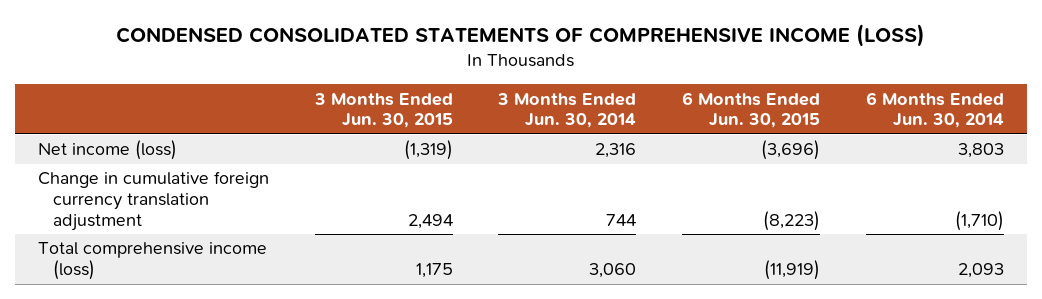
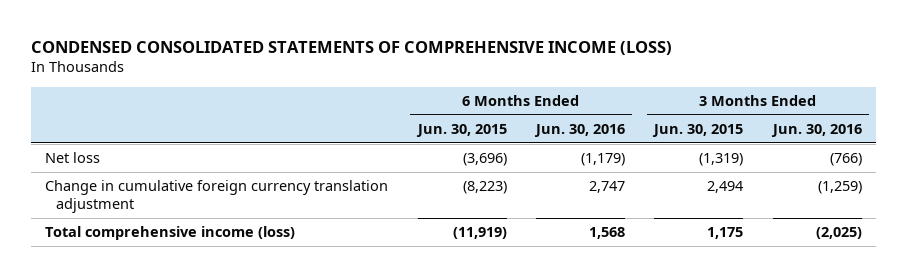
[497,92,637,129] 3 Months Ended Jun. 30, 2014 -> none
[866,91,1005,129] 6 Months Ended Jun. 30, 2014 -> none
none -> [533,124,625,138] Jun. 30, 2016
none -> [770,124,862,138] Jun. 30, 2016
[37,140,177,161] Net income (loss) -> [45,152,101,164] Net loss

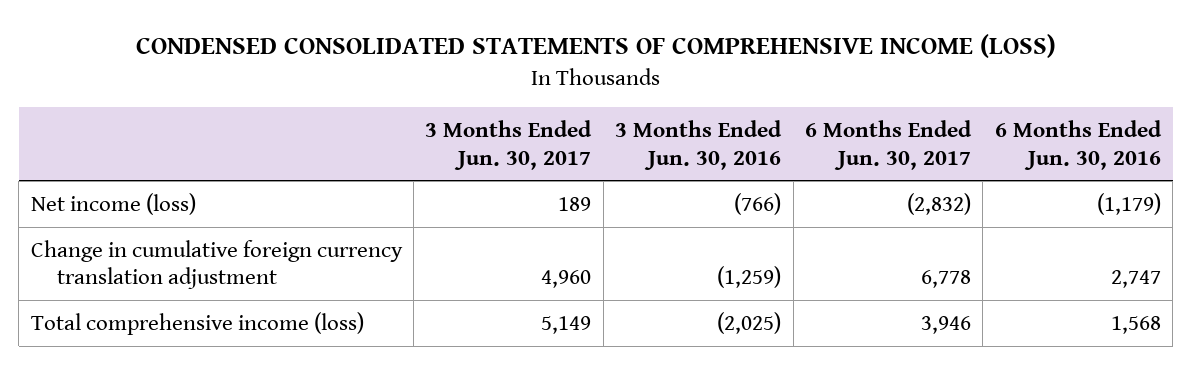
[415,124,507,138] Jun. 30, 2015 -> none
[652,124,744,138] Jun. 30, 2015 -> none
none -> [425,120,593,170] 3 Months Ended Jun. 30, 2017
none -> [805,120,973,170] 6 Months Ended Jun. 30, 2017
[45,152,101,164] Net loss -> [30,192,196,215] Net income (loss)

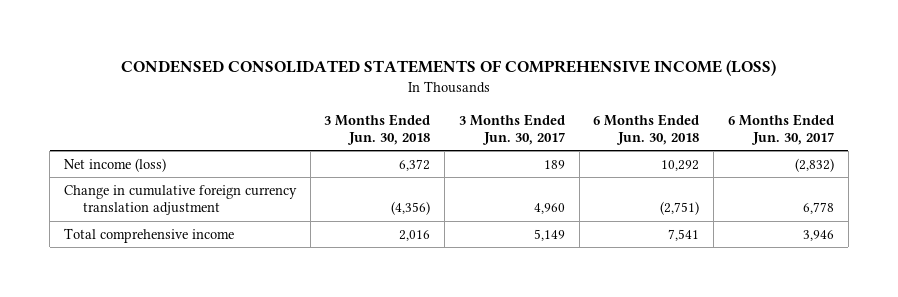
[615,120,783,170] 3 Months Ended Jun. 30, 2016 -> none
[994,120,1162,170] 6 Months Ended Jun. 30, 2016 -> none
none -> [324,113,431,145] 3 Months Ended Jun. 30, 2018
none -> [593,113,700,145] 6 Months Ended Jun. 30, 2018
[30,311,364,335] Total comprehensive income (loss) -> [63,227,234,243] Total comprehensive income

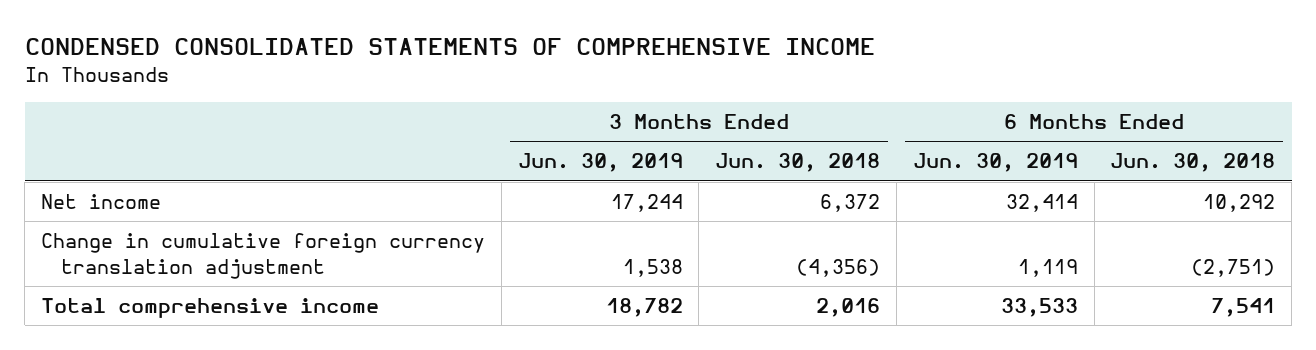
[120,60,776,77] CONDENSED CONSOLIDATED STATEMENTS OF COMPREHENSIVE INCOME (LOSS) -> [24,38,875,56] CONDENSED CONSOLIDATED STATEMENTS OF COMPREHENSIVE INCOME
[458,113,565,145] 3 Months Ended Jun. 30, 2017 -> none
[727,113,834,145] 6 Months Ended Jun. 30, 2017 -> none
none -> [517,153,683,173] Jun. 30, 2019
none -> [912,153,1078,173] Jun. 30, 2019
[63,157,166,172] Net income (loss) -> [41,194,162,210] Net income

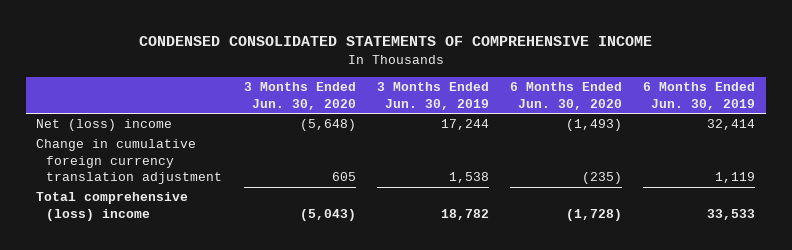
[715,153,881,173] Jun. 30, 2018 -> none
[1110,153,1276,173] Jun. 30, 2018 -> none
none -> [243,82,356,110] 3 Months Ended Jun. 30, 2020
none -> [510,82,623,110] 6 Months Ended Jun. 30, 2020
[41,194,162,210] Net income -> [36,119,173,132] Net (loss) income
[41,298,380,319] Total comprehensive income -> [36,192,189,221] Total comprehensive (loss) income

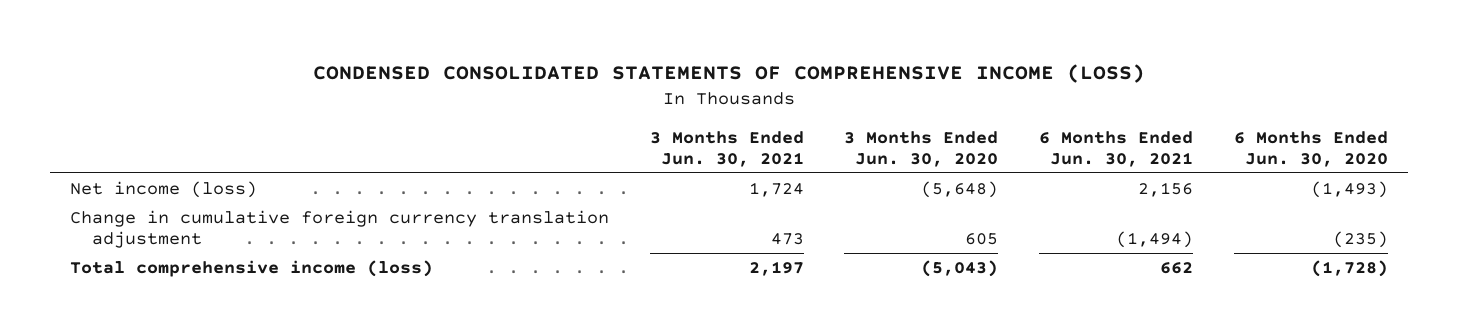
[138,35,652,46] CONDENSED CONSOLIDATED STATEMENTS OF COMPREHENSIVE INCOME -> [312,63,1145,83] CONDENSED CONSOLIDATED STATEMENTS OF COMPREHENSIVE INCOME (LOSS)
[376,82,489,110] 3 Months Ended Jun. 30, 2019 -> none
[643,82,756,110] 6 Months Ended Jun. 30, 2019 -> none
none -> [649,130,804,167] 3 Months Ended Jun. 30, 2021
none -> [1039,130,1194,167] 6 Months Ended Jun. 30, 2021
[36,119,173,132] Net (loss) income -> [70,180,258,198] Net income (loss)
[36,192,189,221] Total comprehensive (loss) income -> [70,259,434,277] Total comprehensive income (loss)

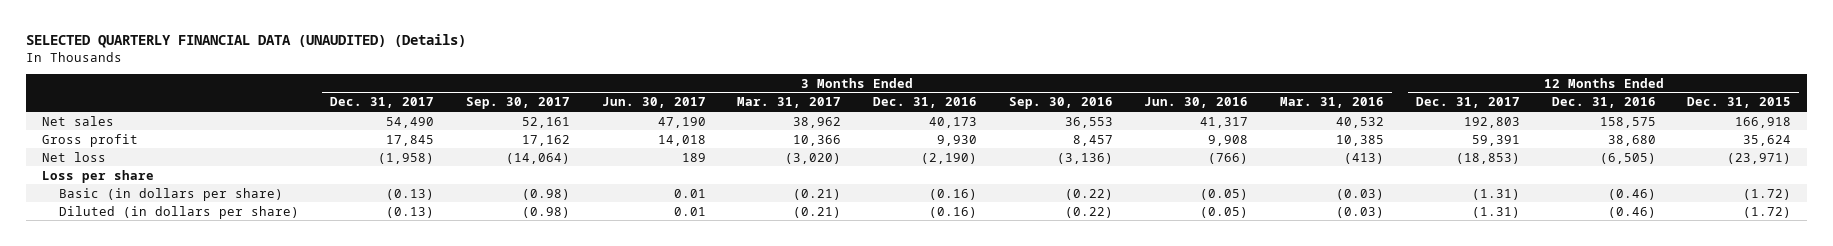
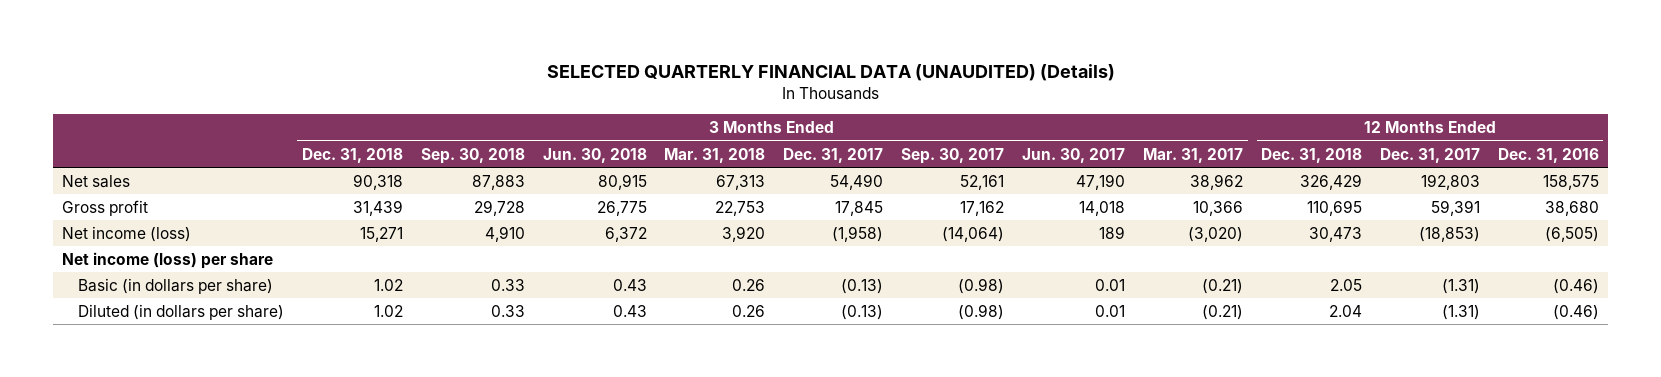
[873,97,978,109] Dec. 31, 2016 -> none
[1008,97,1113,110] Sep. 30, 2016 -> none
[1144,97,1249,109] Jun. 30, 2016 -> none
[1280,97,1385,109] Mar. 31, 2016 -> none
[1687,97,1792,109] Dec. 31, 2015 -> none
none -> [301,147,403,163] Dec. 31, 2018
none -> [420,147,525,164] Sep. 30, 2018
none -> [542,147,647,163] Jun. 30, 2018
none -> [664,147,766,163] Mar. 31, 2018
none -> [1261,147,1363,163] Dec. 31, 2018
[42,151,107,162] Net loss -> [62,225,192,242] Net income (loss)
[42,169,155,183] Loss per share -> [62,251,274,269] Net income (loss) per share

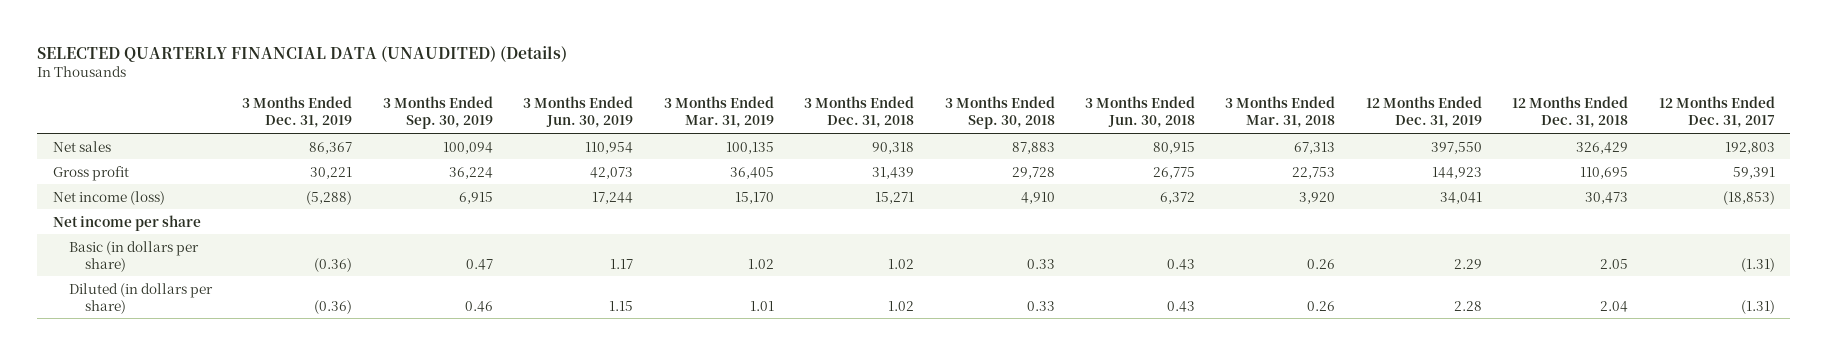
[783,147,884,163] Dec. 31, 2017 -> none
[901,147,1005,164] Sep. 30, 2017 -> none
[1022,147,1126,163] Jun. 30, 2017 -> none
[1143,147,1244,163] Mar. 31, 2017 -> none
[1497,147,1599,163] Dec. 31, 2016 -> none
none -> [242,96,353,129] 3 Months Ended Dec. 31, 2019
none -> [382,96,493,130] 3 Months Ended Sep. 30, 2019
none -> [523,96,634,129] 3 Months Ended Jun. 30, 2019
none -> [663,96,774,129] 3 Months Ended Mar. 31, 2019
none -> [1365,96,1482,129] 12 Months Ended Dec. 31, 2019
[62,251,274,269] Net income (loss) per share -> [52,214,201,231] Net income per share

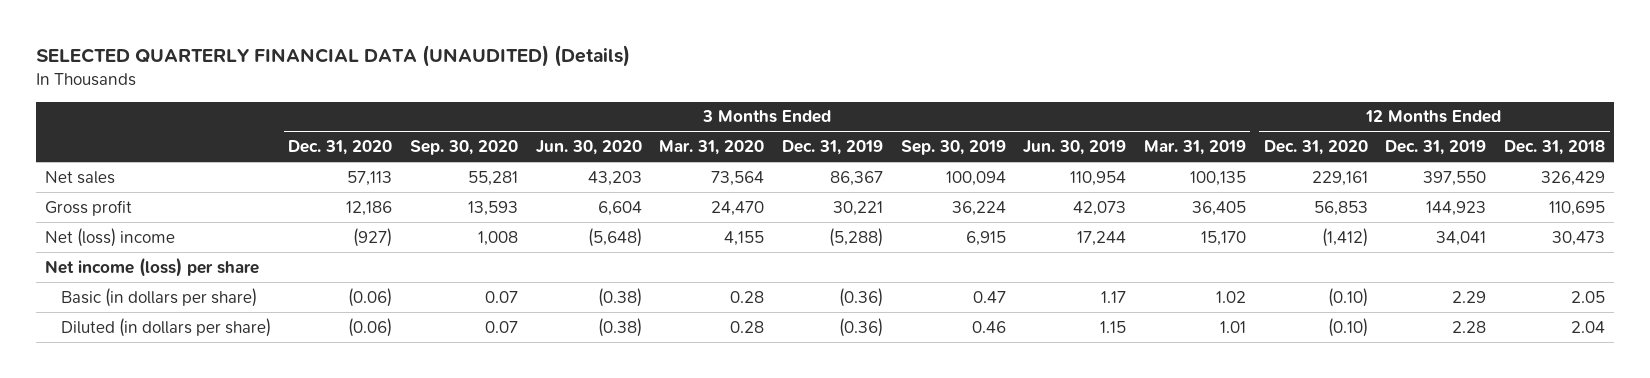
[804,96,915,129] 3 Months Ended Dec. 31, 2018 -> none
[944,96,1055,130] 3 Months Ended Sep. 30, 2018 -> none
[1085,96,1196,129] 3 Months Ended Jun. 30, 2018 -> none
[1225,96,1336,129] 3 Months Ended Mar. 31, 2018 -> none
[1658,96,1775,129] 12 Months Ended Dec. 31, 2017 -> none
none -> [288,140,393,156] Dec. 31, 2020
none -> [410,140,519,156] Sep. 30, 2020
none -> [535,140,642,156] Jun. 30, 2020
none -> [659,140,765,156] Mar. 31, 2020
none -> [1263,140,1368,156] Dec. 31, 2020
[52,190,165,205] Net income (loss) -> [45,227,176,247] Net (loss) income
[52,214,201,231] Net income per share -> [45,256,260,277] Net income (loss) per share

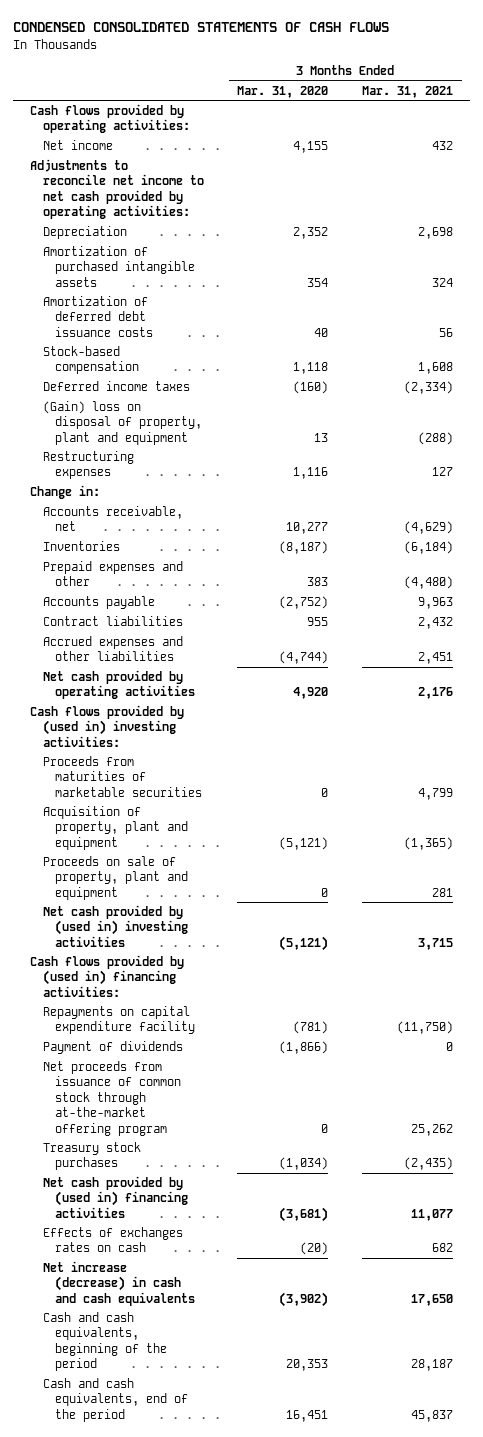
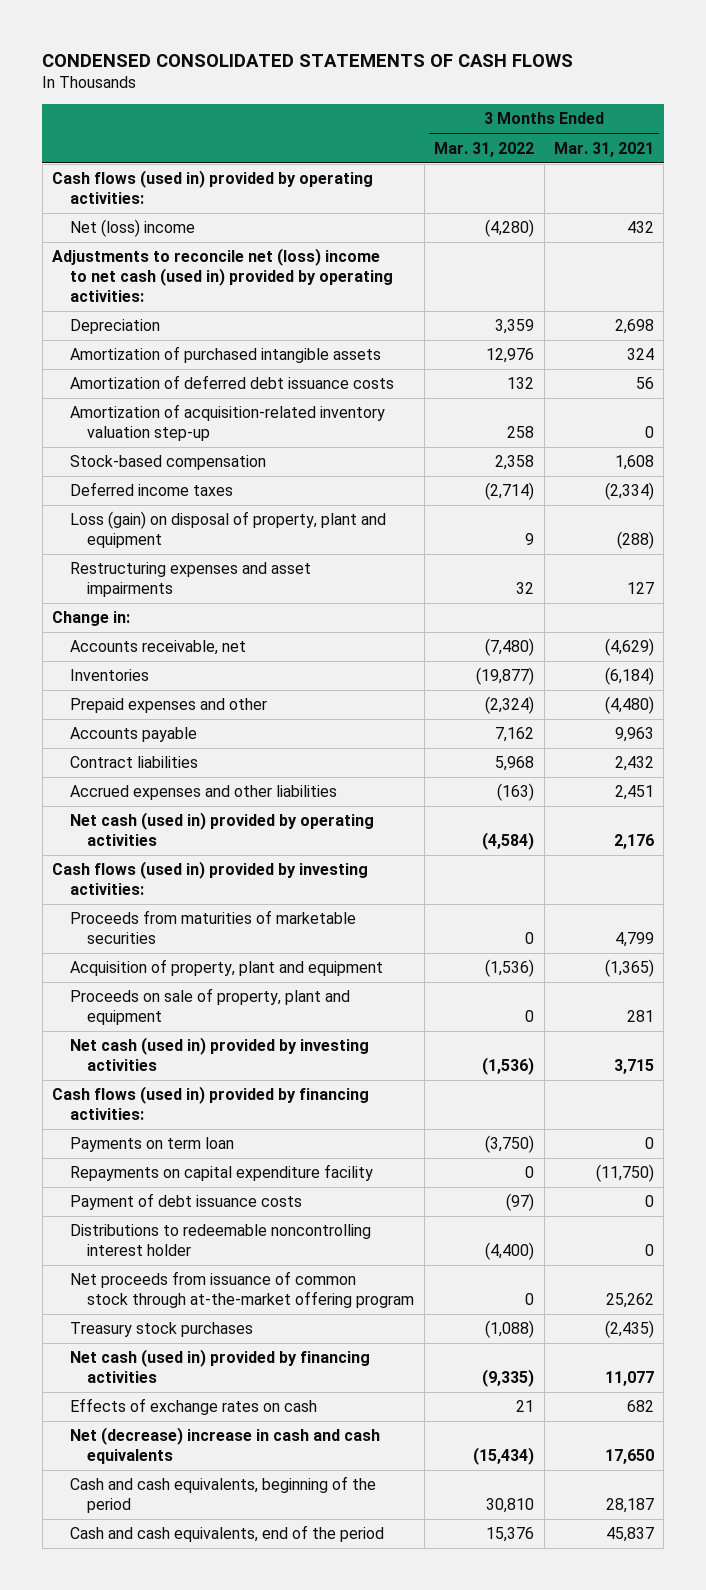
[237,85,329,98] Mar. 31, 2020 -> none
none -> [434,141,535,157] Mar. 31, 2022
[30,104,190,134] Cash flows provided by operating activities: -> [51,170,373,205] Cash flows (used in) provided by operating activities:
[42,140,113,151] Net income -> [69,219,195,238] Net (loss) income
[30,159,204,220] Adjustments to reconcile net income to net cash provided by operating activities: -> [51,248,393,302] Adjustments to reconcile net (loss) income to net cash (used in) provided by operating activities:
none -> [69,404,385,442] Amortization of acquisition-related inventory valuation step-up
[42,401,203,445] (Gain) loss on disposal of property, plant and equipment -> [69,511,386,549] Loss (gain) on disposal of property, plant and equipment
[42,451,134,480] Restructuring expenses -> [69,562,311,598] Restructuring expenses and asset impairments
[42,670,196,700] Net cash provided by operating activities -> [69,812,374,847] Net cash (used in) provided by operating activities
[30,705,185,747] Cash flows provided by (used in) investing activities: -> [51,861,368,896] Cash flows (used in) provided by investing activities:
[42,905,189,947] Net cash provided by (used in) investing activities -> [69,1037,369,1072] Net cash (used in) provided by investing activities
[30,955,185,997] Cash flows provided by (used in) financing activities: -> [51,1086,369,1121] Cash flows (used in) provided by financing activities:
none -> [69,1137,234,1153] Payments on term loan
none -> [69,1193,302,1211] Payment of debt issuance costs
[42,1041,183,1055] Payment of dividends -> [69,1224,371,1257] Distributions to redeemable noncontrolling interest holder
[42,1176,189,1218] Net cash provided by (used in) financing activities -> [69,1349,370,1384] Net cash (used in) provided by financing activities
[42,1227,183,1253] Effects of exchanges rates on cash -> [69,1398,317,1416] Effects of exchange rates on cash
[42,1261,196,1306] Net increase (decrease) in cash and cash equivalents -> [69,1427,380,1465] Net (decrease) increase in cash and cash equivalents

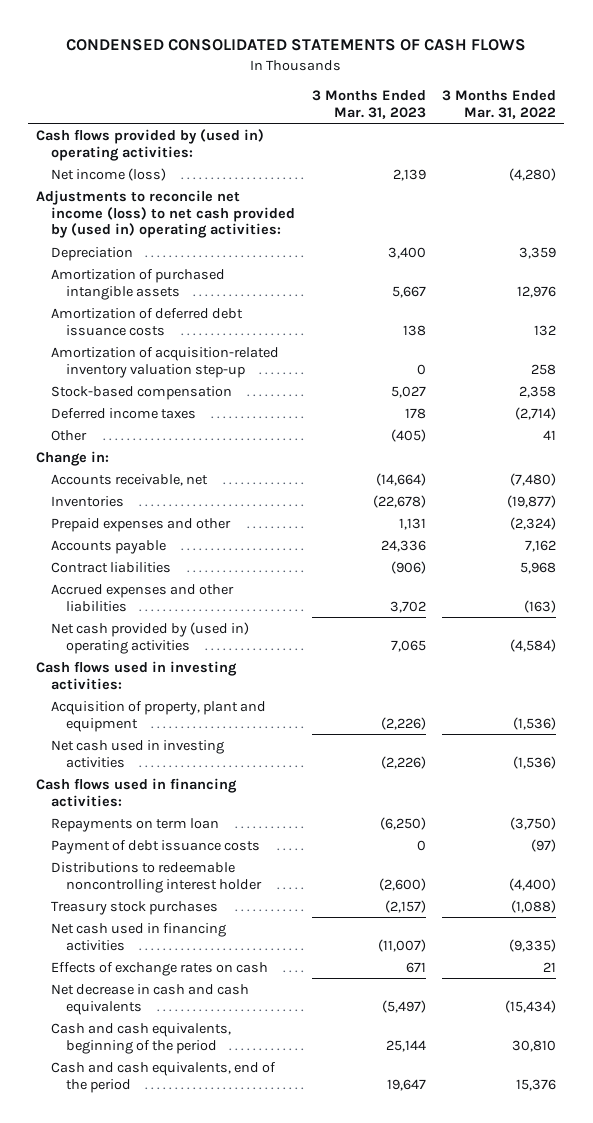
[553,141,654,157] Mar. 31, 2021 -> none
none -> [311,89,426,119] 3 Months Ended Mar. 31, 2023
[51,170,373,205] Cash flows (used in) provided by operating activities: -> [36,128,265,161] Cash flows provided by (used in) operating activities:
[69,219,195,238] Net (loss) income -> [51,167,167,181] Net income (loss)
[51,248,393,302] Adjustments to reconcile net (loss) income to net cash (used in) provided by operating activities: -> [36,189,296,239] Adjustments to reconcile net income (loss) to net cash provided by (used in) operating activities:
[69,511,386,549] Loss (gain) on disposal of property, plant and equipment -> none
[69,562,311,598] Restructuring expenses and asset impairments -> none
none -> [51,429,88,441] Other
[69,910,356,945] Proceeds from maturities of marketable securities -> none
[69,812,374,847] Net cash (used in) provided by operating activities -> [51,621,250,654] Net cash provided by (used in) operating activities
[51,861,368,896] Cash flows (used in) provided by investing activities: -> [36,660,238,690] Cash flows used in investing activities:
[69,988,350,1026] Proceeds on sale of property, plant and equipment -> none
[69,1164,373,1182] Repayments on capital expenditure facility -> none
[69,1037,369,1072] Net cash (used in) provided by investing activities -> [51,739,225,768] Net cash used in investing activities
[51,1086,369,1121] Cash flows (used in) provided by financing activities: -> [36,777,238,807] Cash flows used in financing activities:
[69,1137,234,1153] Payments on term loan -> [51,817,220,832] Repayments on term loan
[69,1271,415,1309] Net proceeds from issuance of common stock through at-the-market offering program -> none
[69,1349,370,1384] Net cash (used in) provided by financing activities -> [51,922,227,951] Net cash used in financing activities
[69,1427,380,1465] Net (decrease) increase in cash and cash equivalents -> [51,983,250,1015] Net decrease in cash and cash equivalents

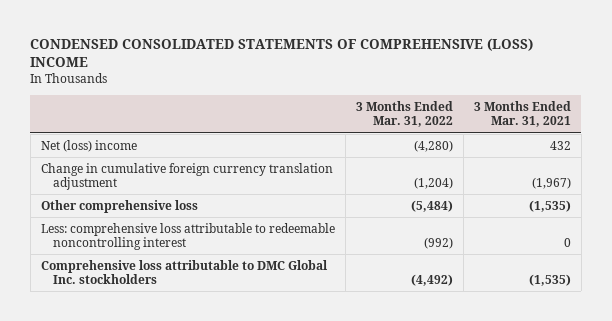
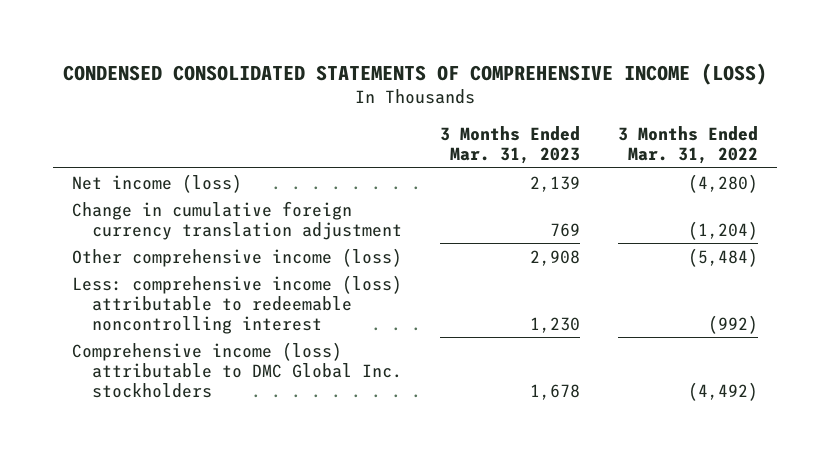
[30,37,534,68] CONDENSED CONSOLIDATED STATEMENTS OF COMPREHENSIVE (LOSS) INCOME -> [62,62,767,85] CONDENSED CONSOLIDATED STATEMENTS OF COMPREHENSIVE INCOME (LOSS)
[473,100,571,128] 3 Months Ended Mar. 31, 2021 -> none
none -> [440,126,581,165] 3 Months Ended Mar. 31, 2023
[40,139,137,152] Net (loss) income -> [71,173,242,193] Net income (loss)
[40,199,198,213] Other comprehensive loss -> [71,247,402,267] Other comprehensive income (loss)
[40,222,335,251] Less: comprehensive loss attributable to redeemable noncontrolling interest -> [71,274,402,334] Less: comprehensive income (loss) attributable to redeemable noncontrolling interest
[40,259,328,285] Comprehensive loss attributable to DMC Global Inc. stockholders -> [71,341,403,398] Comprehensive income (loss) attributable to DMC Global Inc. stockholders

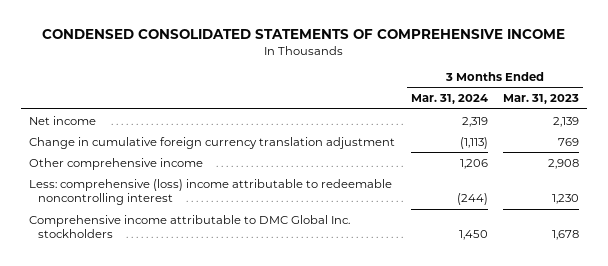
[62,62,767,85] CONDENSED CONSOLIDATED STATEMENTS OF COMPREHENSIVE INCOME (LOSS) -> [42,29,566,40] CONDENSED CONSOLIDATED STATEMENTS OF COMPREHENSIVE INCOME
[617,126,758,165] 3 Months Ended Mar. 31, 2022 -> none
none -> [410,94,488,105] Mar. 31, 2024
[71,173,242,193] Net income (loss) -> [29,115,97,125] Net income
[71,247,402,267] Other comprehensive income (loss) -> [29,157,204,170] Other comprehensive income
[71,274,402,334] Less: comprehensive income (loss) attributable to redeemable noncontrolling interest -> [29,178,393,206] Less: comprehensive (loss) income attributable to redeemable noncontrolling interest
[71,341,403,398] Comprehensive income (loss) attributable to DMC Global Inc. stockholders -> [29,214,351,239] Comprehensive income attributable to DMC Global Inc. stockholders

